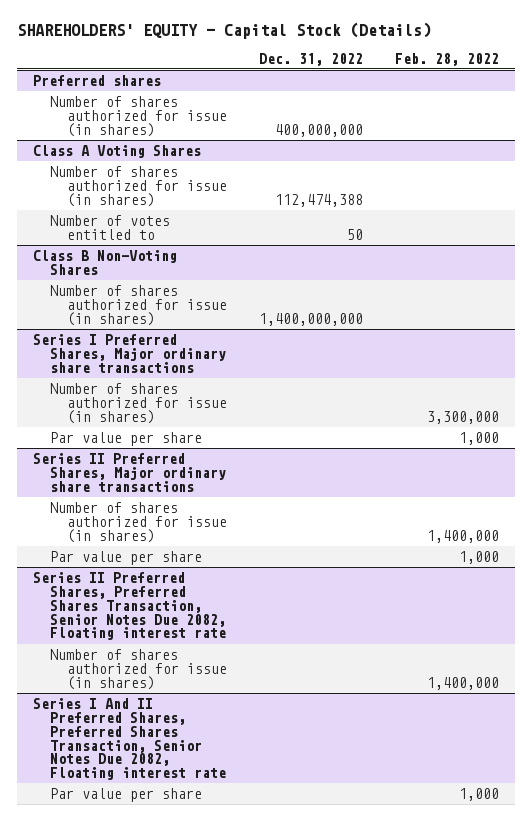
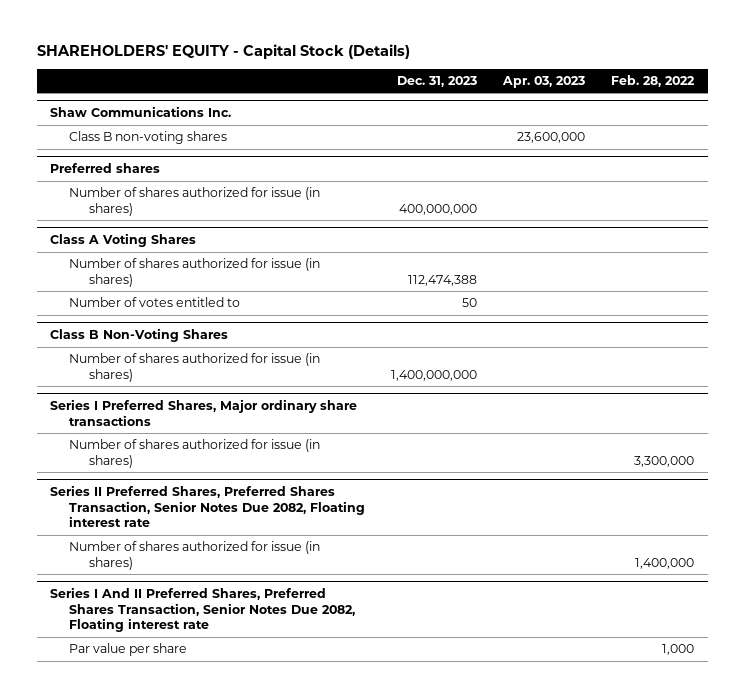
[259,52,364,66] Dec. 31, 2022 -> none
none -> [397,75,478,87] Dec. 31, 2023
none -> [502,75,586,88] Apr. 03, 2023
none -> [49,106,231,118] Shaw Communications Inc.
none -> [69,131,228,145] Class B non-voting shares
[50,432,203,447] Par value per share -> none
[33,453,227,492] Series II Preferred Shares, Major ordinary share transactions -> none
[50,502,228,543] Number of shares authorized for issue (in shares) -> none
[50,551,203,566] Par value per share -> none

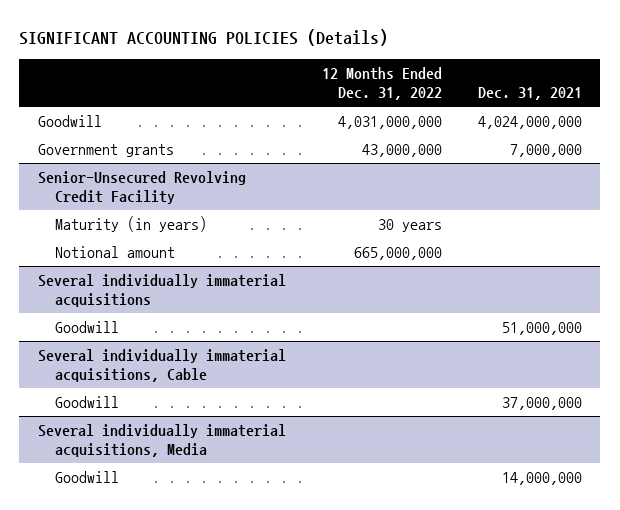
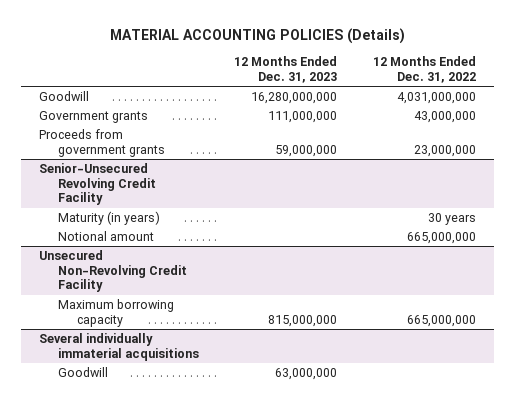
[19,29,389,47] SIGNIFICANT ACCOUNTING POLICIES (Details) -> [109,27,405,44] MATERIAL ACCOUNTING POLICIES (Details)
[478,87,583,101] Dec. 31, 2021 -> none
none -> [234,56,338,83] 12 Months Ended Dec. 31, 2023
none -> [38,129,165,157] Proceeds from government grants
none -> [38,250,187,293] Unsecured Non-Revolving Credit Facility
none -> [57,299,174,327] Maximum borrowing capacity
[37,348,286,383] Several individually immaterial acquisitions, Cable -> none
[54,395,119,408] Goodwill -> none
[37,423,286,458] Several individually immaterial acquisitions, Media -> none
[54,470,119,483] Goodwill -> none

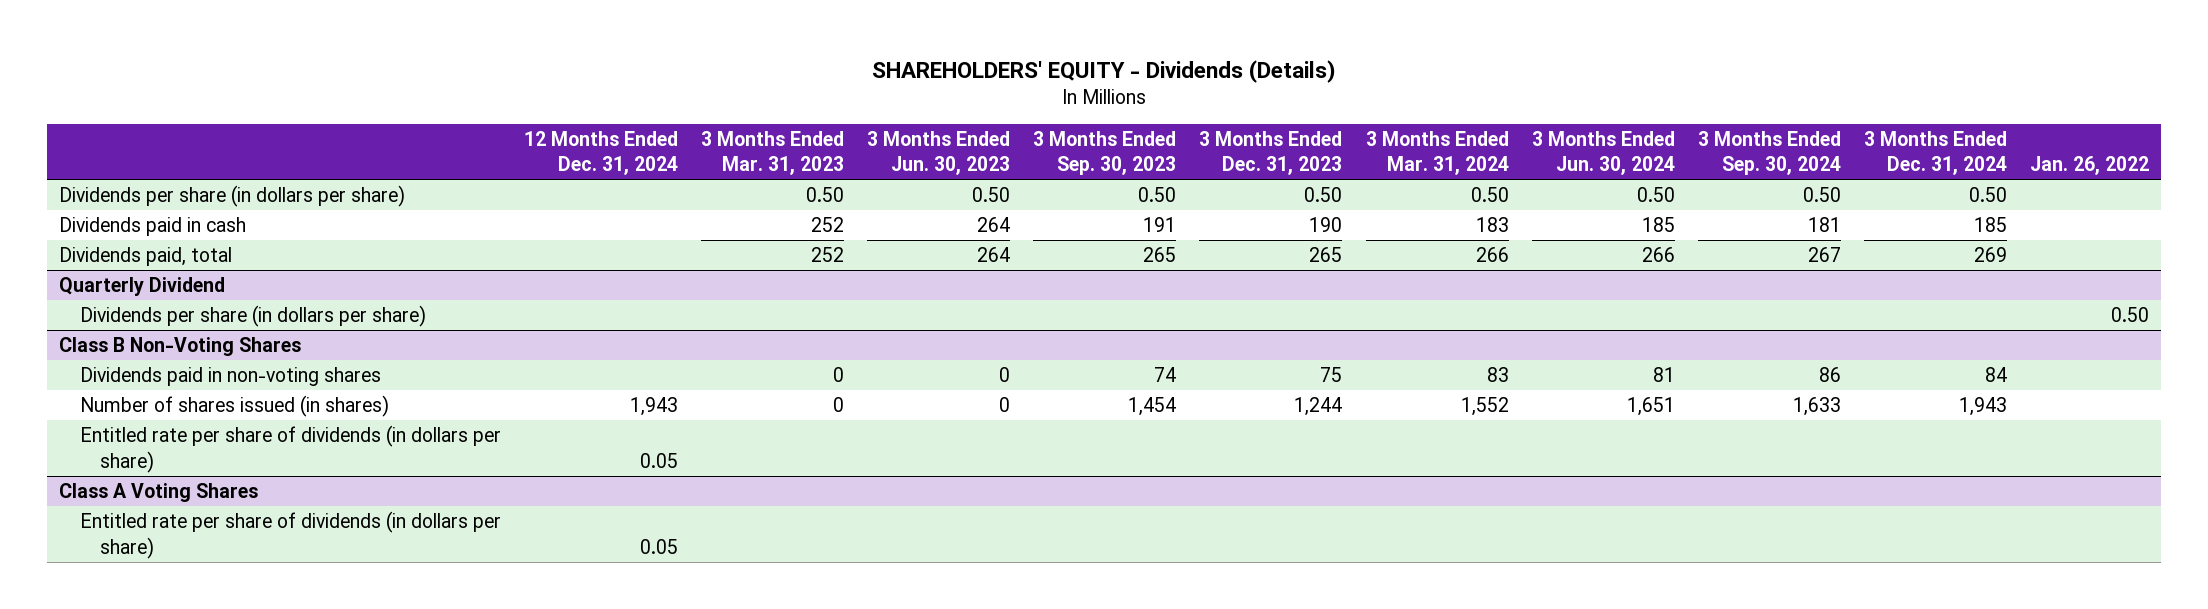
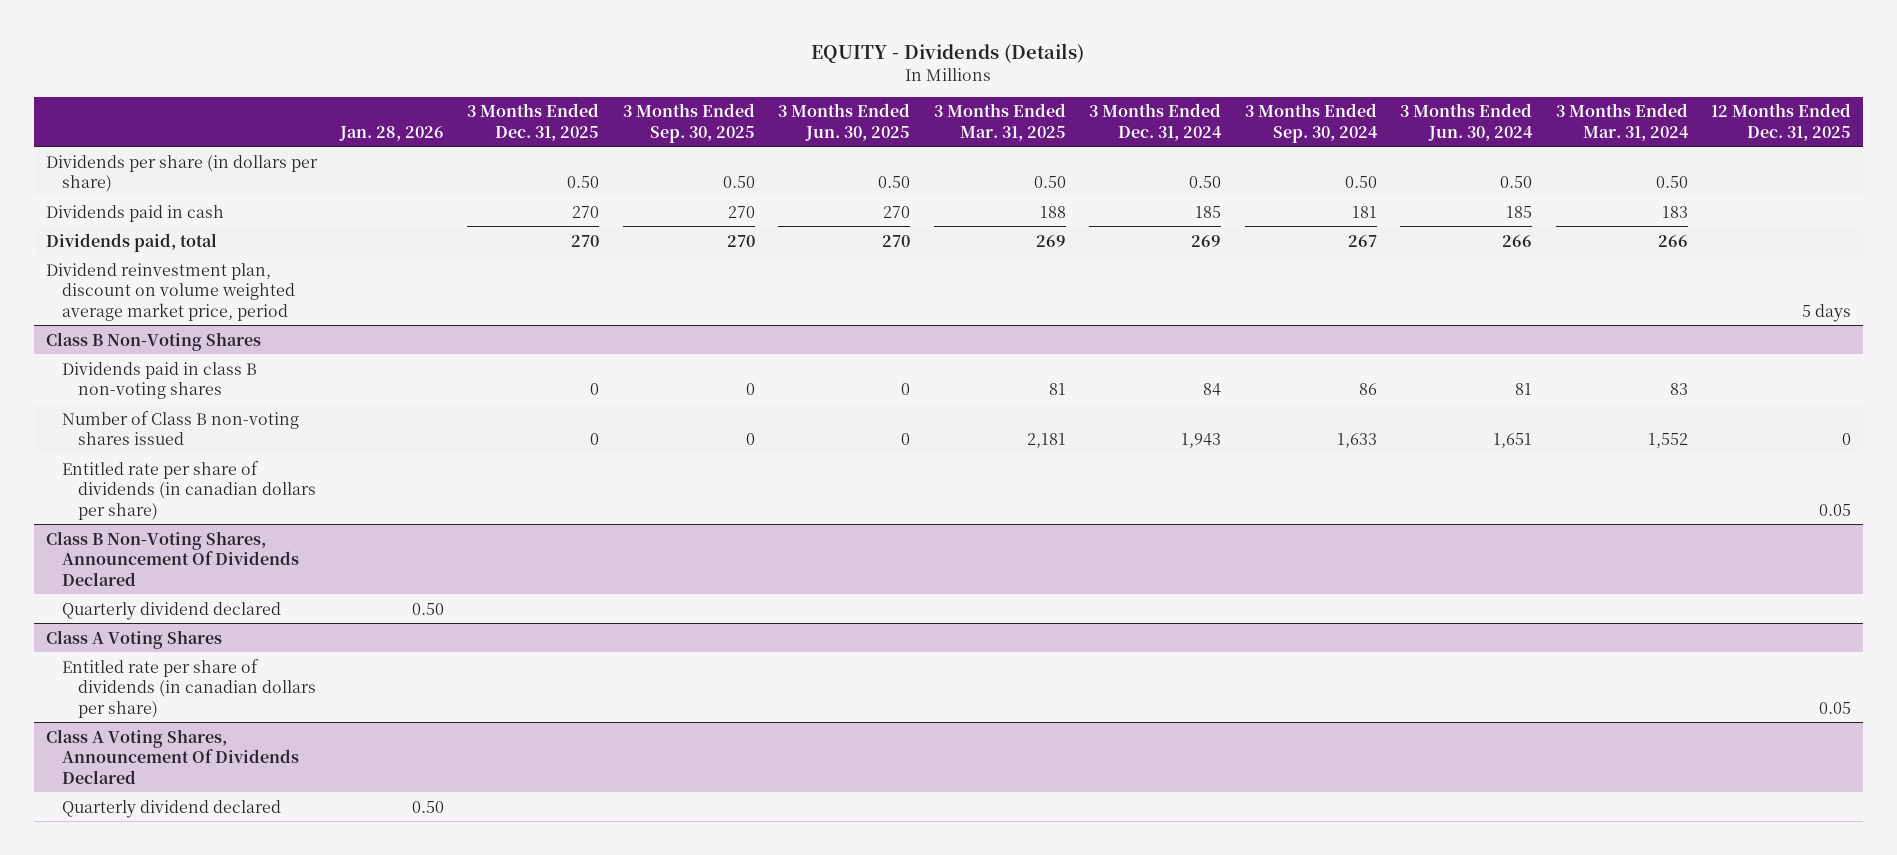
[872,59,1337,83] SHAREHOLDERS' EQUITY - Dividends (Details) -> [811,42,1085,63] EQUITY - Dividends (Details)
[523,130,678,176] 12 Months Ended Dec. 31, 2024 -> none
[700,130,844,176] 3 Months Ended Mar. 31, 2023 -> none
[867,130,1011,176] 3 Months Ended Jun. 30, 2023 -> none
[1033,130,1177,176] 3 Months Ended Sep. 30, 2023 -> none
[1199,130,1343,176] 3 Months Ended Dec. 31, 2023 -> none
[2030,156,2150,176] Jan. 26, 2022 -> none
none -> [339,125,445,141] Jan. 28, 2026
none -> [467,103,600,141] 3 Months Ended Dec. 31, 2025
none -> [622,103,755,143] 3 Months Ended Sep. 30, 2025
none -> [778,103,911,141] 3 Months Ended Jun. 30, 2025
none -> [933,103,1066,141] 3 Months Ended Mar. 31, 2025
none -> [1710,103,1851,141] 12 Months Ended Dec. 31, 2025
[58,277,225,297] Quarterly Dividend -> none
[79,305,426,328] Dividends per share (in dollars per share) -> none
none -> [45,262,295,321] Dividend reinvestment plan, discount on volume weighted average market price, period
[79,367,381,387] Dividends paid in non-voting shares -> [61,361,257,400] Dividends paid in class B non-voting shares
[79,395,389,418] Number of shares issued (in shares) -> [61,410,299,446] Number of Class B non-voting shares issued
[79,425,501,473] Entitled rate per share of dividends (in dollars per share) -> [61,460,316,520] Entitled rate per share of dividends (in canadian dollars per share)
none -> [45,530,299,586] Class B Non-Voting Shares, Announcement Of Dividends Declared
none -> [61,601,281,620] Quarterly dividend declared
[79,511,501,559] Entitled rate per share of dividends (in dollars per share) -> [61,658,316,718] Entitled rate per share of dividends (in canadian dollars per share)
none -> [45,728,299,784] Class A Voting Shares, Announcement Of Dividends Declared
none -> [61,799,281,818] Quarterly dividend declared

